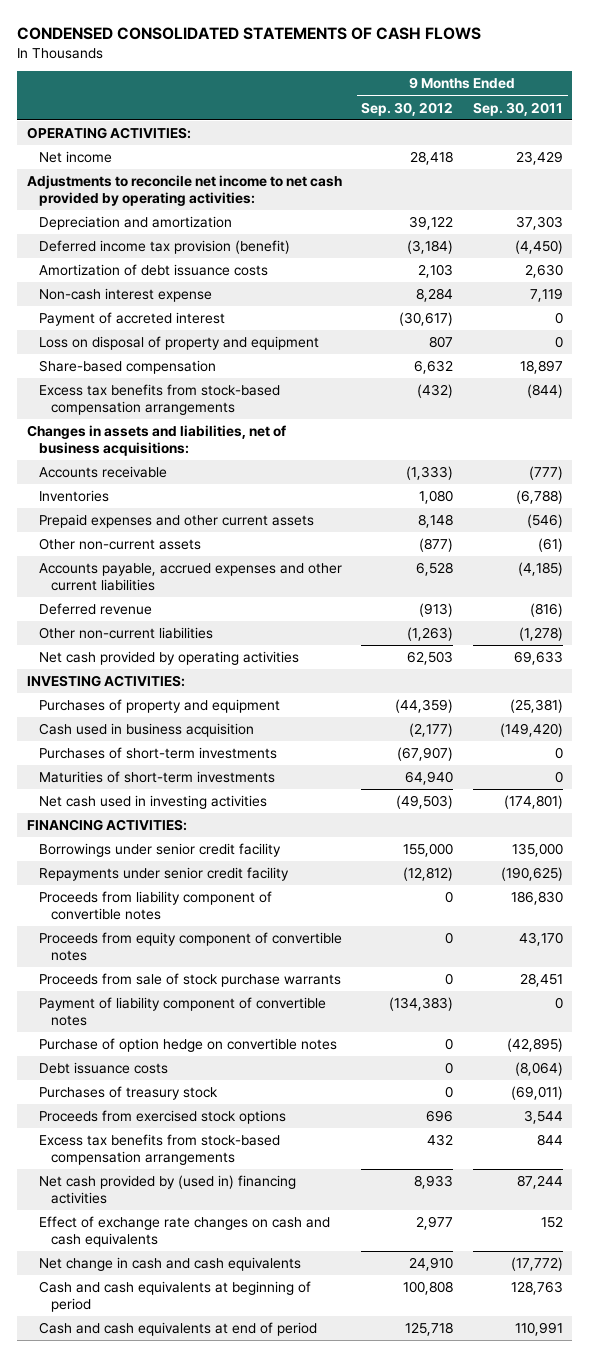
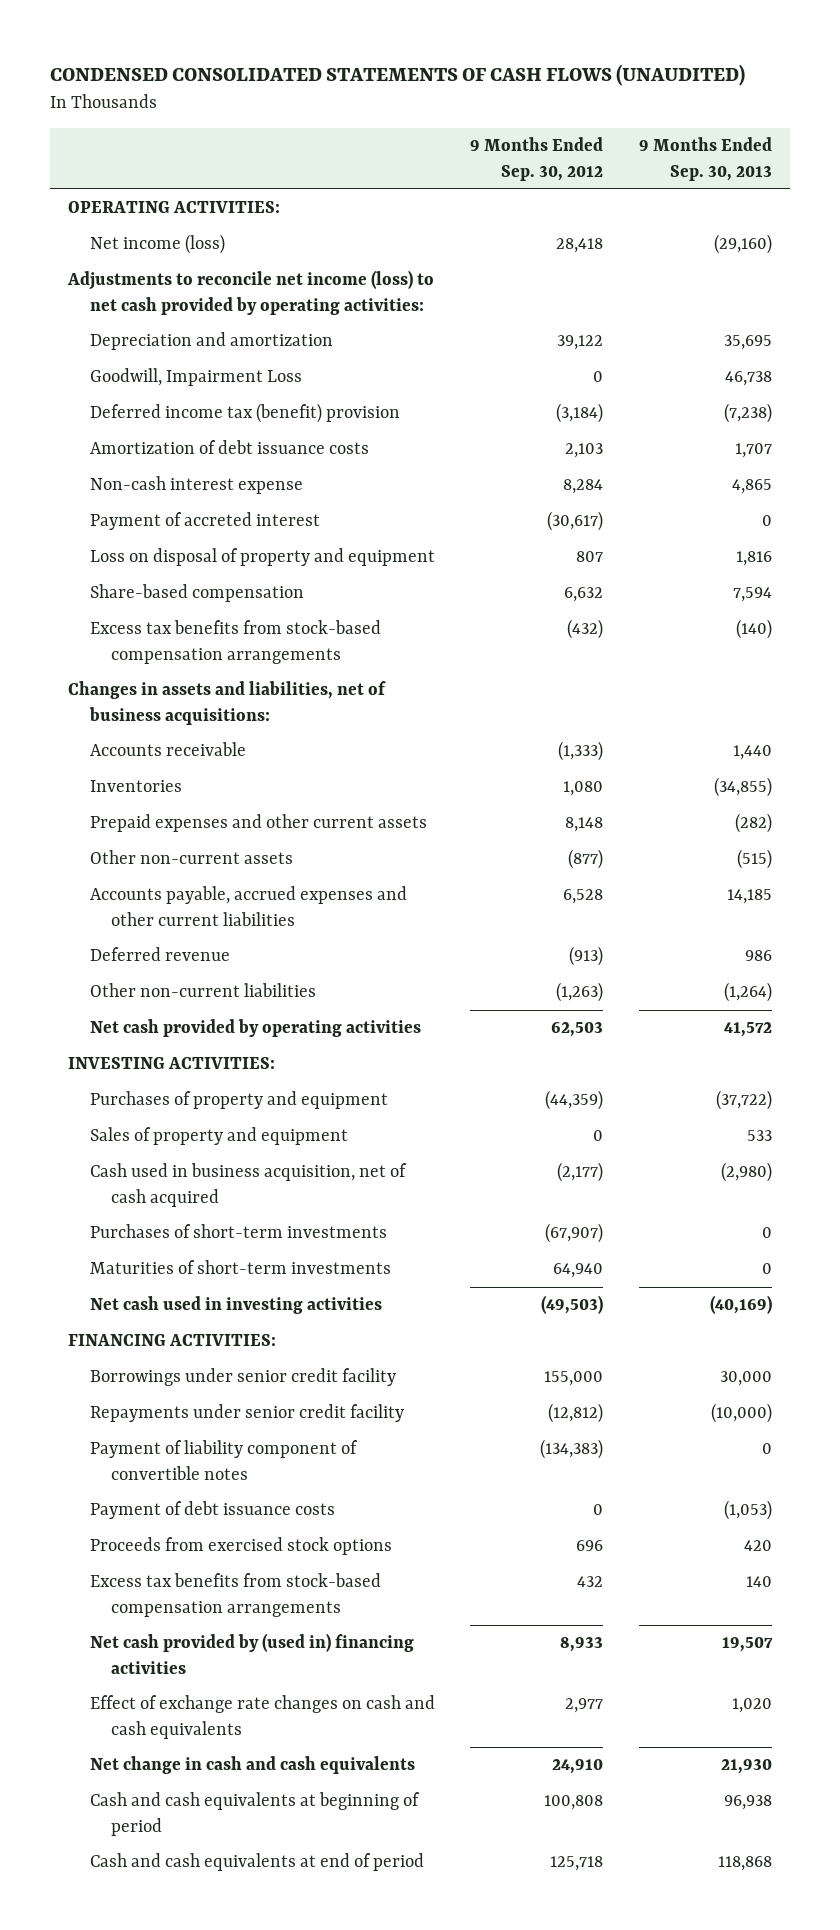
[17,26,482,40] CONDENSED CONSOLIDATED STATEMENTS OF CASH FLOWS -> [50,64,746,87] CONDENSED CONSOLIDATED STATEMENTS OF CASH FLOWS (UNAUDITED)
[472,101,563,116] Sep. 30, 2011 -> none
none -> [639,137,773,181] 9 Months Ended Sep. 30, 2013
[39,150,113,163] Net income -> [89,234,225,255] Net income (loss)
[27,174,343,207] Adjustments to reconcile net income to net cash provided by operating activities: -> [67,270,435,315] Adjustments to reconcile net income (loss) to net cash provided by operating activities:
none -> [89,368,302,387] Goodwill, Impairment Loss
[39,239,291,254] Deferred income tax provision (benefit) -> [89,403,400,424] Deferred income tax (benefit) provision
none -> [89,1127,348,1146] Sales of property and equipment
[39,722,255,737] Cash used in business acquisition -> [89,1163,407,1207] Cash used in business acquisition, net of cash acquired
[39,890,273,921] Proceeds from liability component of convertible notes -> none
[39,931,343,962] Proceeds from equity component of convertible notes -> none
[39,972,342,987] Proceeds from sale of stock purchase warrants -> none
[39,1037,338,1052] Purchase of option hedge on convertible notes -> none
[39,1085,219,1100] Purchases of treasury stock -> none
[39,1061,169,1074] Debt issuance costs -> [89,1501,335,1520] Payment of debt issuance costs

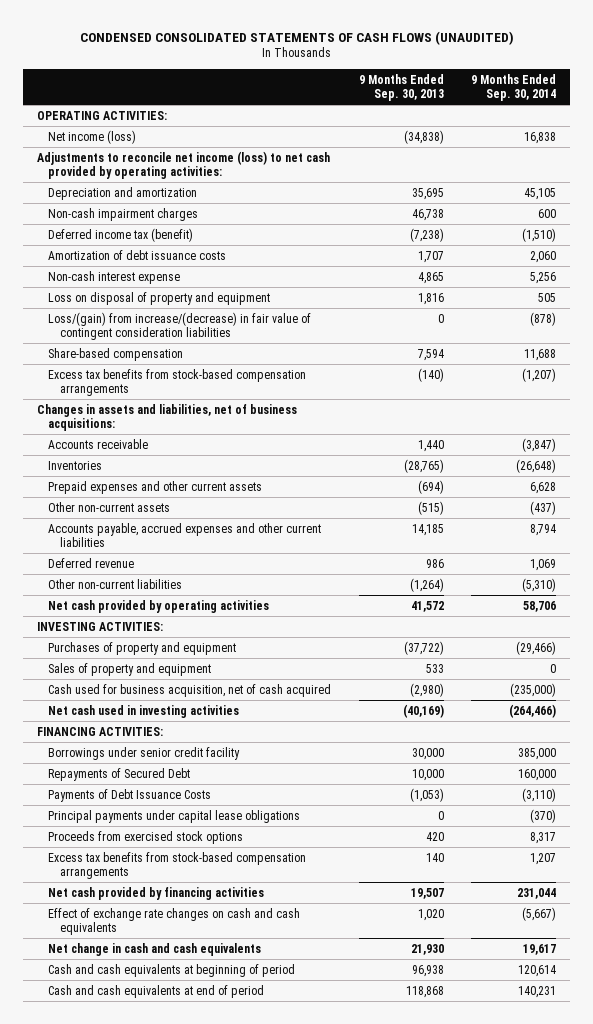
[470,137,604,181] 9 Months Ended Sep. 30, 2012 -> none
none -> [471,74,557,102] 9 Months Ended Sep. 30, 2014
[714,234,773,255] (29,160) -> [403,129,444,144] (34,838)
[89,368,302,387] Goodwill, Impairment Loss -> [48,207,199,221] Non-cash impairment charges
[89,403,400,424] Deferred income tax (benefit) provision -> [48,227,194,242] Deferred income tax (benefit)
[89,512,320,531] Payment of accreted interest -> none
none -> [48,311,312,340] Loss/(gain) from increase/(decrease) in fair value of contingent consideration liabilities
[714,777,773,798] (34,855) -> [403,458,444,473] (28,765)
[735,813,773,834] (282) -> [417,479,444,494] (694)
[89,1224,387,1239] Purchases of short-term investments -> none
[89,1260,391,1275] Maturities of short-term investments -> none
[89,1163,407,1207] Cash used in business acquisition, net of cash acquired -> [48,683,332,697] Cash used for business acquisition, net of cash acquired
[89,1404,404,1423] Repayments under senior credit facility -> none
[89,1440,358,1480] Payment of liability component of convertible notes -> none
none -> [48,767,191,781] Repayments of Secured Debt
[89,1501,335,1520] Payment of debt issuance costs -> [48,788,212,802] Payments of Debt Issuance Costs
none -> [48,809,301,823] Principal payments under capital lease obligations
[89,1633,414,1674] Net cash provided by (used in) financing activities -> [48,886,265,900] Net cash provided by financing activities

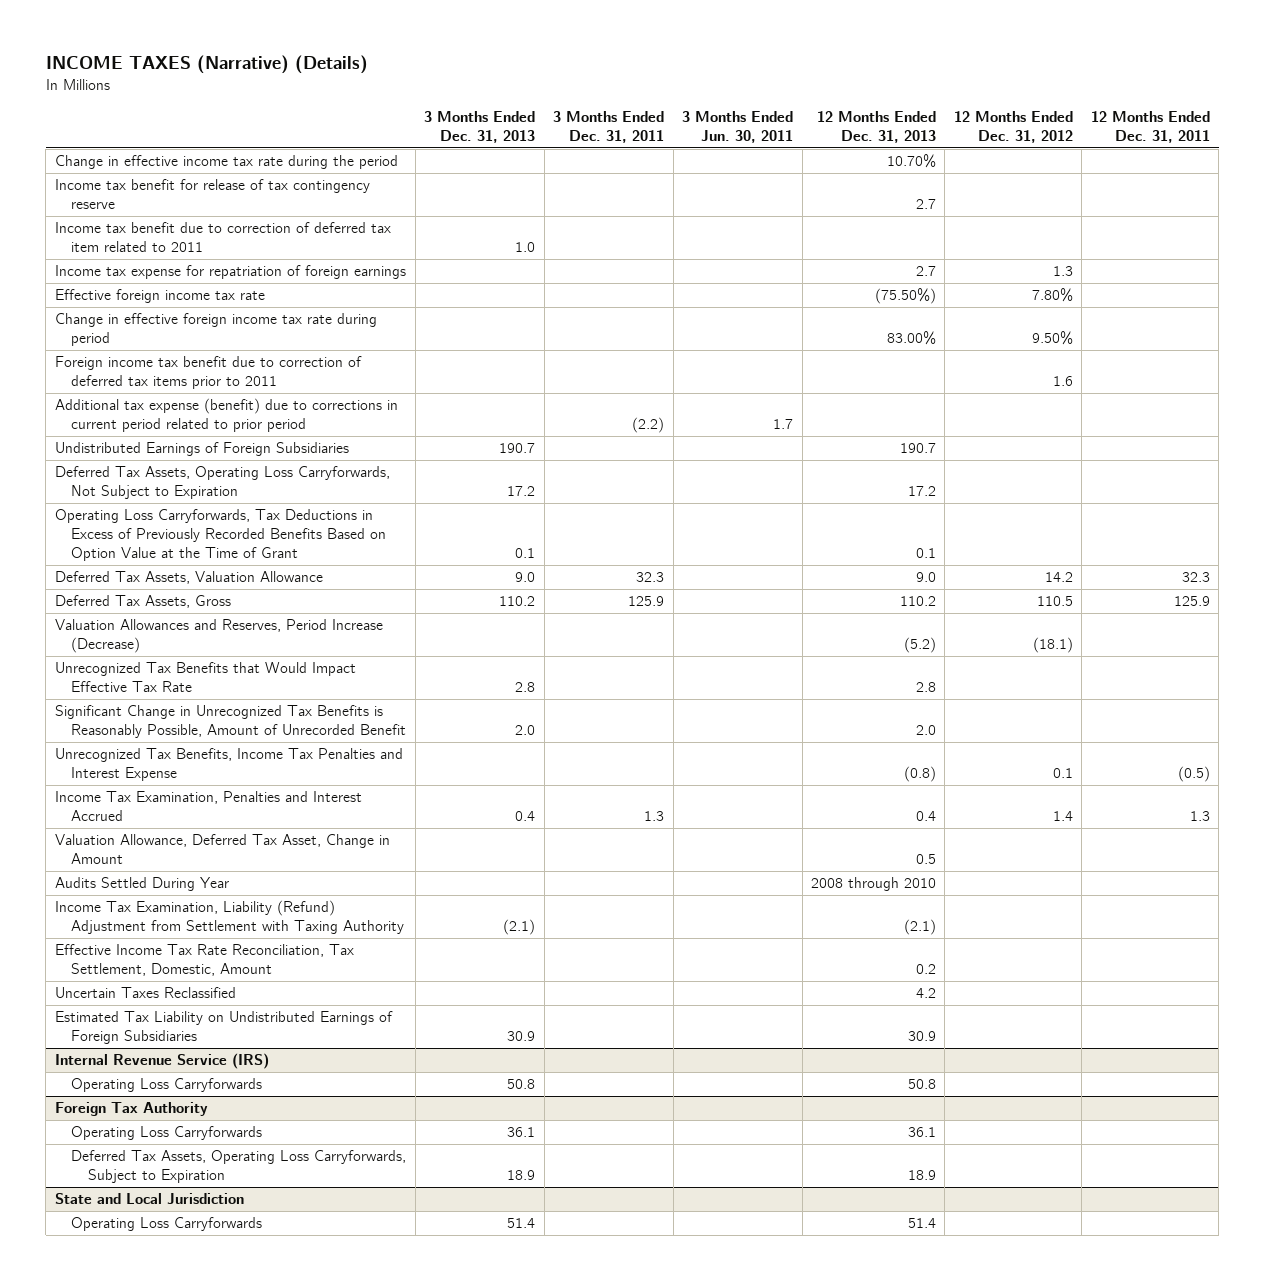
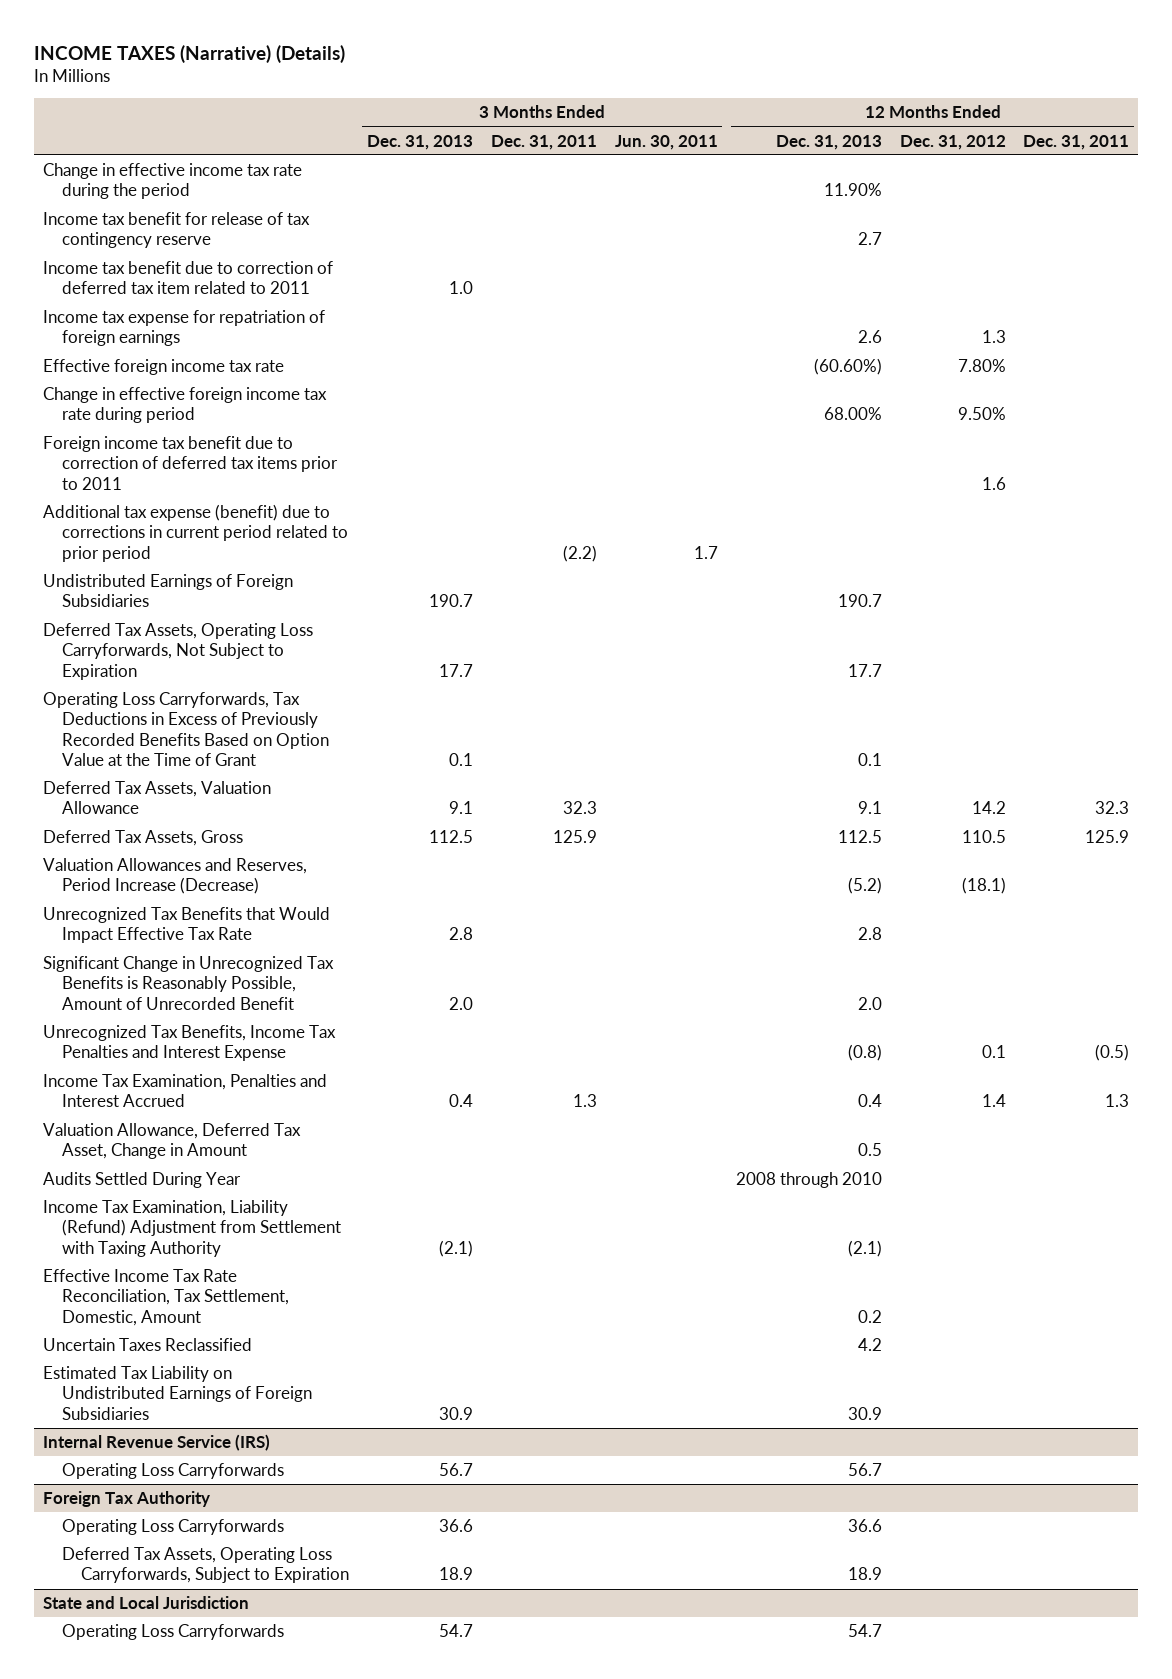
[886,153,936,168] 10.70% -> [823,183,882,197] 11.90%
[915,265,936,276] 2.7 -> [857,330,882,344] 2.6
[874,287,936,304] (75.50%) -> [813,358,882,376] (60.60%)
[886,331,936,346] 83.00% -> [823,407,882,421] 68.00%
[507,486,536,497] 17.2 -> [438,663,473,677] 17.7
[907,486,936,497] 17.2 -> [847,663,882,677] 17.7
[515,571,536,582] 9.0 -> [448,801,473,815] 9.1
[915,571,936,582] 9.0 -> [857,801,882,815] 9.1
[499,595,536,606] 110.2 -> [428,830,473,844] 112.5
[899,595,936,606] 110.2 -> [837,830,882,844] 112.5
[507,1078,536,1089] 50.8 -> [438,1463,473,1477] 56.7
[907,1078,936,1089] 50.8 -> [847,1463,882,1477] 56.7
[507,1126,536,1137] 36.1 -> [438,1519,473,1533] 36.6
[907,1126,936,1137] 36.1 -> [847,1519,882,1533] 36.6
[507,1217,536,1228] 51.4 -> [438,1624,473,1638] 54.7
[907,1217,936,1228] 51.4 -> [847,1624,882,1638] 54.7

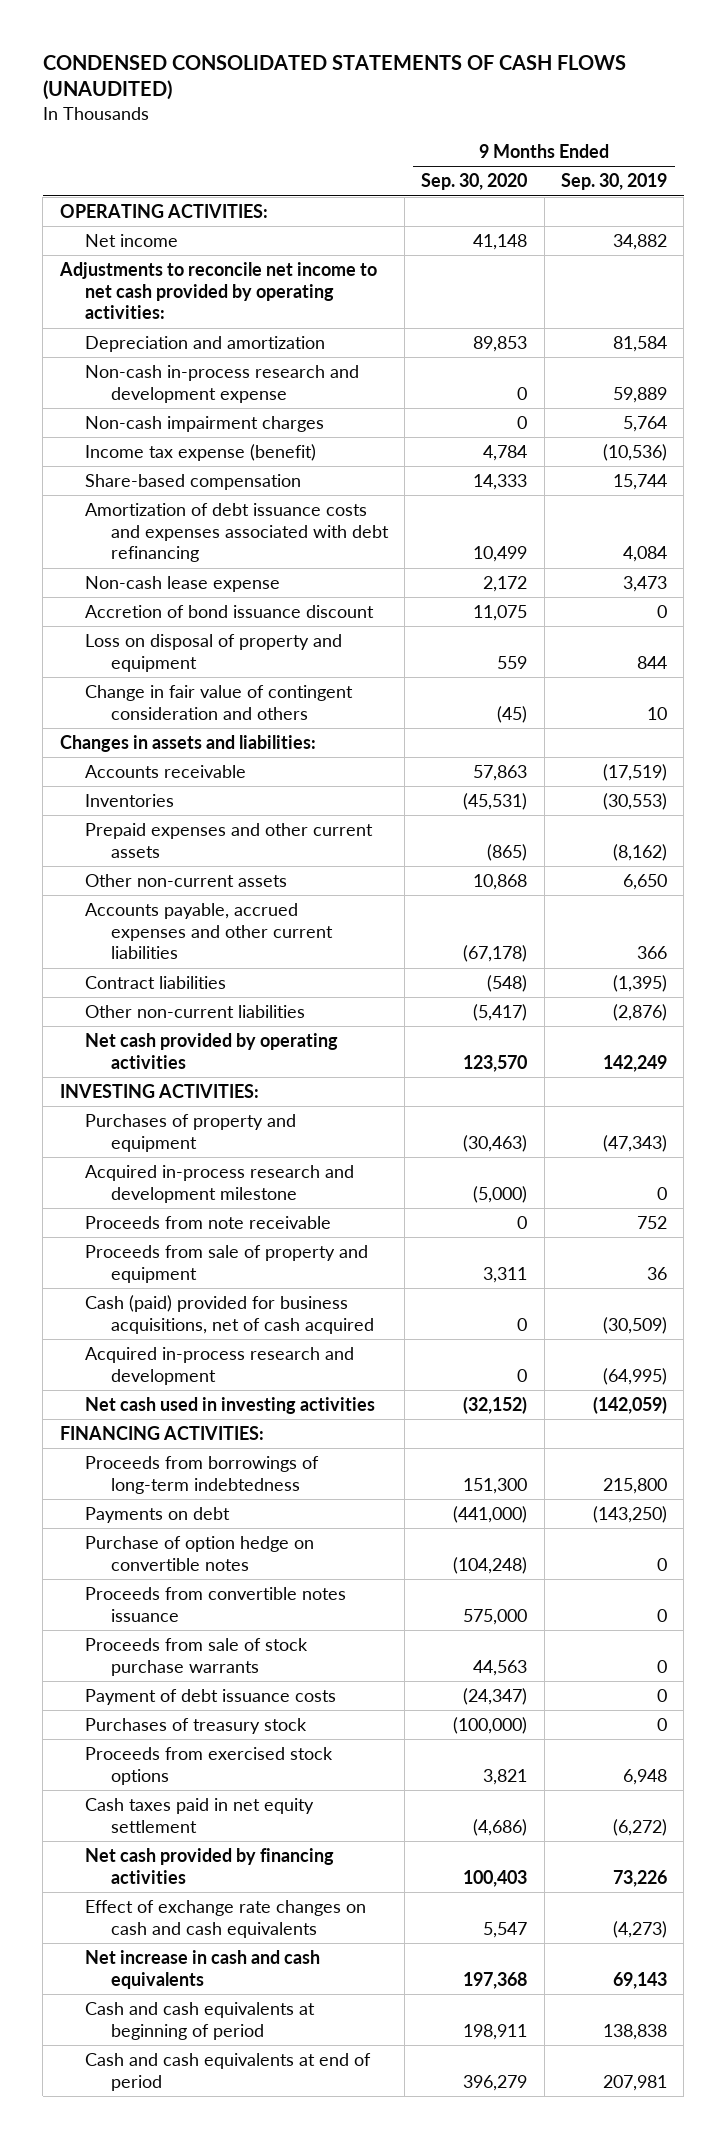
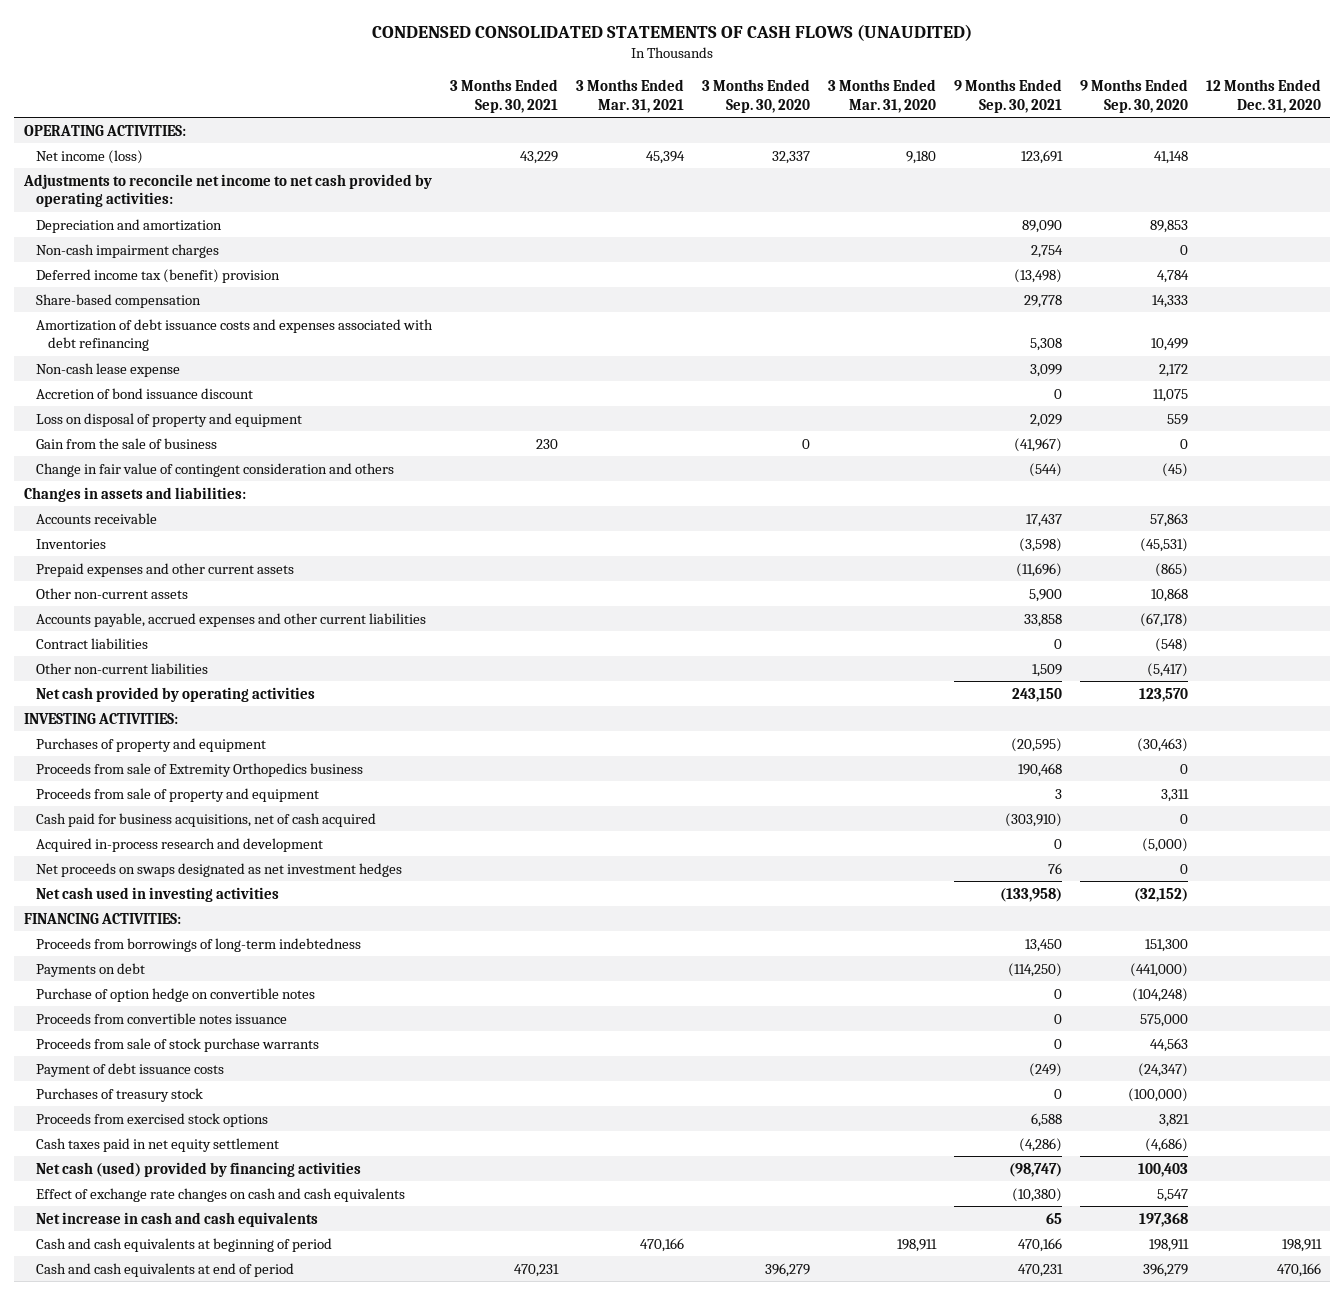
[560,173,667,191] Sep. 30, 2019 -> none
none -> [449,79,558,114] 3 Months Ended Sep. 30, 2021
none -> [575,79,684,114] 3 Months Ended Mar. 31, 2021
none -> [701,79,810,114] 3 Months Ended Sep. 30, 2020
none -> [827,79,936,114] 3 Months Ended Mar. 31, 2020
none -> [953,79,1062,114] 9 Months Ended Sep. 30, 2021
none -> [1205,79,1321,114] 12 Months Ended Dec. 31, 2020
[85,233,179,247] Net income -> [35,149,143,164] Net income (loss)
[85,364,360,403] Non-cash in-process research and development expense -> none
[85,443,317,461] Income tax expense (benefit) -> [35,268,280,283] Deferred income tax (benefit) provision
none -> [35,437,217,449] Gain from the sale of business
[85,1164,355,1203] Acquired in-process research and development milestone -> none
[85,1215,332,1229] Proceeds from note receivable -> none
none -> [35,762,363,777] Proceeds from sale of Extremity Orthopedics business
[85,1294,374,1334] Cash (paid) provided for business acquisitions, net of cash acquired -> [35,812,376,827] Cash paid for business acquisitions, net of cash acquired
[517,1368,528,1382] 0 -> [1141,837,1188,852] (5,000)
none -> [35,862,402,877] Net proceeds on swaps designated as net investment hedges
[85,1847,335,1884] Net cash provided by financing activities -> [35,1161,361,1177] Net cash (used) provided by financing activities

